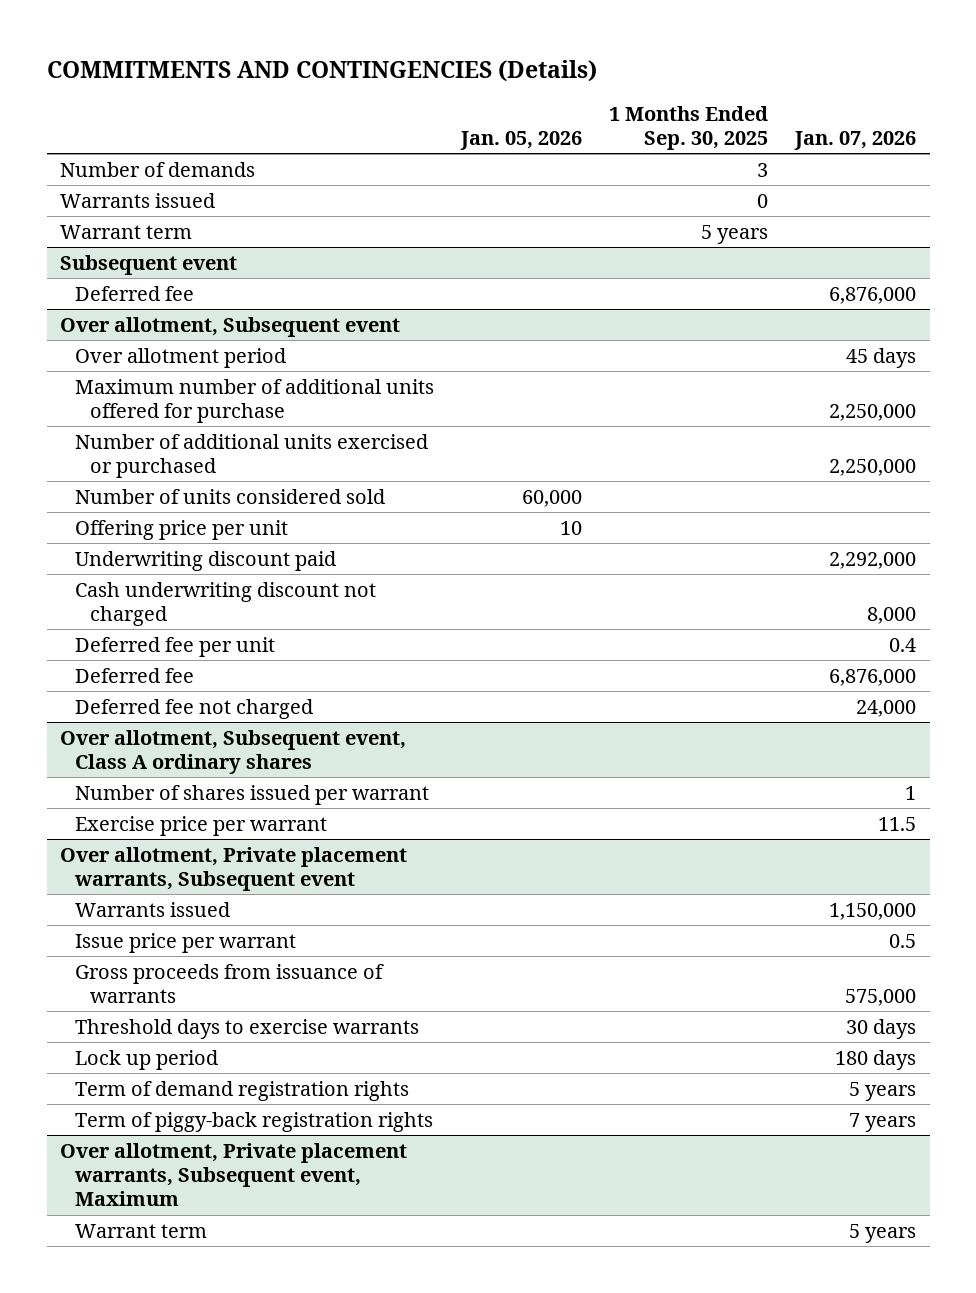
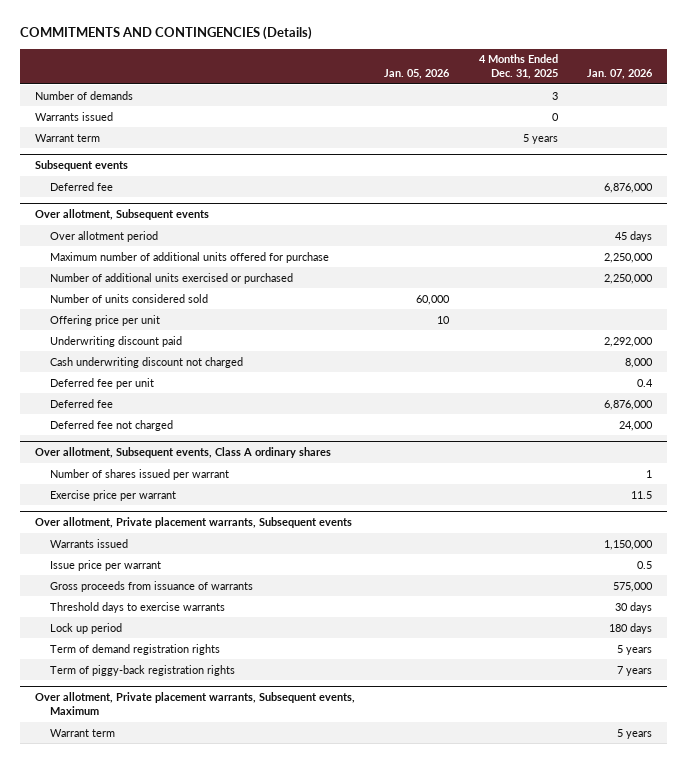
[609,105,769,151] 1 Months Ended Sep. 30, 2025 -> none
none -> [478,54,558,80] 4 Months Ended Dec. 31, 2025
[60,254,238,275] Subsequent event -> [34,160,128,172] Subsequent events
[60,316,401,337] Over allotment, Subsequent event -> [34,209,209,221] Over allotment, Subsequent events
[60,729,407,775] Over allotment, Subsequent event, Class A ordinary shares -> [34,447,331,459] Over allotment, Subsequent events, Class A ordinary shares
[60,846,408,892] Over allotment, Private placement warrants, Subsequent event -> [34,517,352,529] Over allotment, Private placement warrants, Subsequent events
[60,1142,408,1207] Over allotment, Private placement warrants, Subsequent event, Maximum -> [34,692,355,716] Over allotment, Private placement warrants, Subsequent events, Maximum

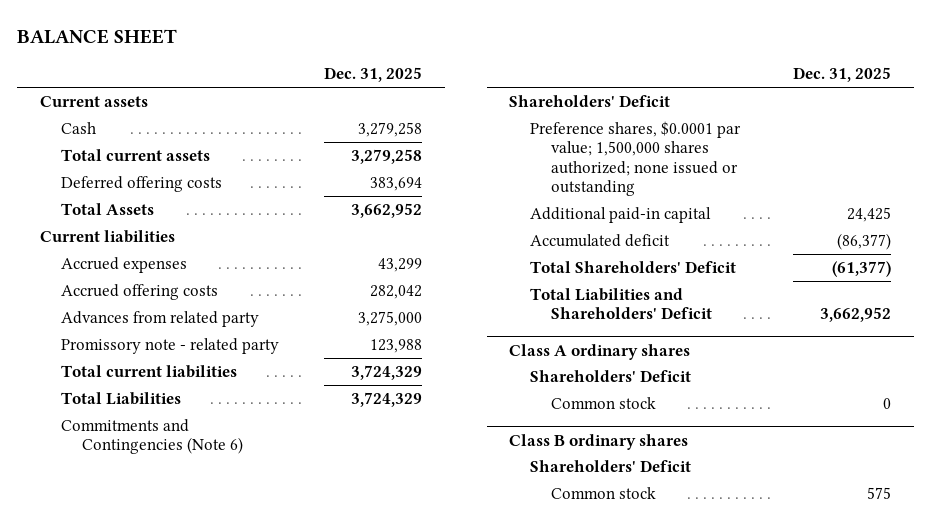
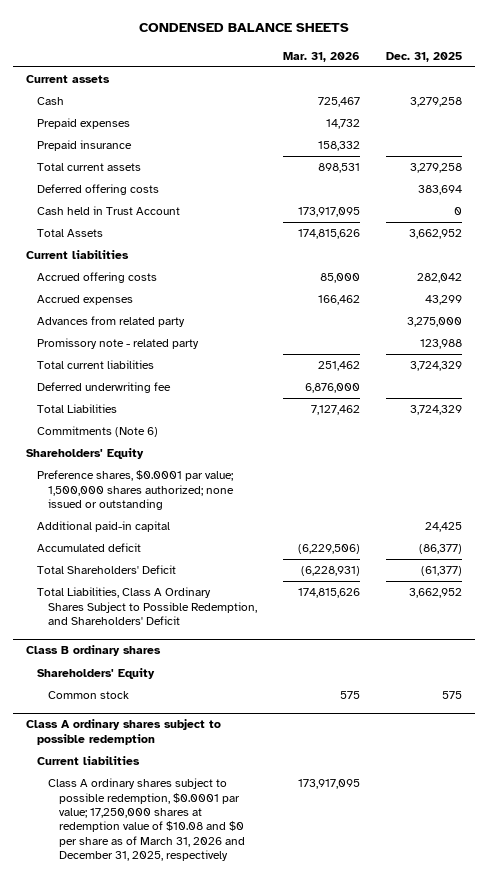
[17,29,178,45] BALANCE SHEET -> [139,23,350,33] CONDENSED BALANCE SHEETS
none -> [283,51,361,62] Mar. 31, 2026
none -> [37,118,131,130] Prepaid expenses
none -> [37,140,133,152] Prepaid insurance
none -> [37,206,181,216] Cash held in Trust Account
[60,256,187,273] Accrued expenses -> [37,295,134,306] Accrued expenses
none -> [37,382,172,394] Deferred underwriting fee
[60,418,243,455] Commitments and Contingencies (Note 6) -> [37,426,159,438] Commitments (Note 6)
[509,94,671,107] Shareholders' Deficit -> [26,448,145,460] Shareholders' Equity
[509,343,691,360] Class A ordinary shares -> none
[530,369,692,382] Shareholders' Deficit -> none
[551,396,657,409] Common stock -> none
[530,287,713,320] Total Liabilities and Shareholders' Deficit -> [37,587,258,625] Total Liabilities, Class A Ordinary Shares Subject to Possible Redemption, and Shareholders' Deficit
[530,459,692,472] Shareholders' Deficit -> [37,668,156,680] Shareholders' Equity
none -> [26,719,222,745] Class A ordinary shares subject to possible redemption
none -> [37,756,141,766] Current liabilities
none -> [48,778,246,861] Class A ordinary shares subject to possible redemption, $0.0001 par value; 17,250,000 shares at redemption value of $10.08 and $0 per share as of March 31, 2026 and December 31, 2025, respectively

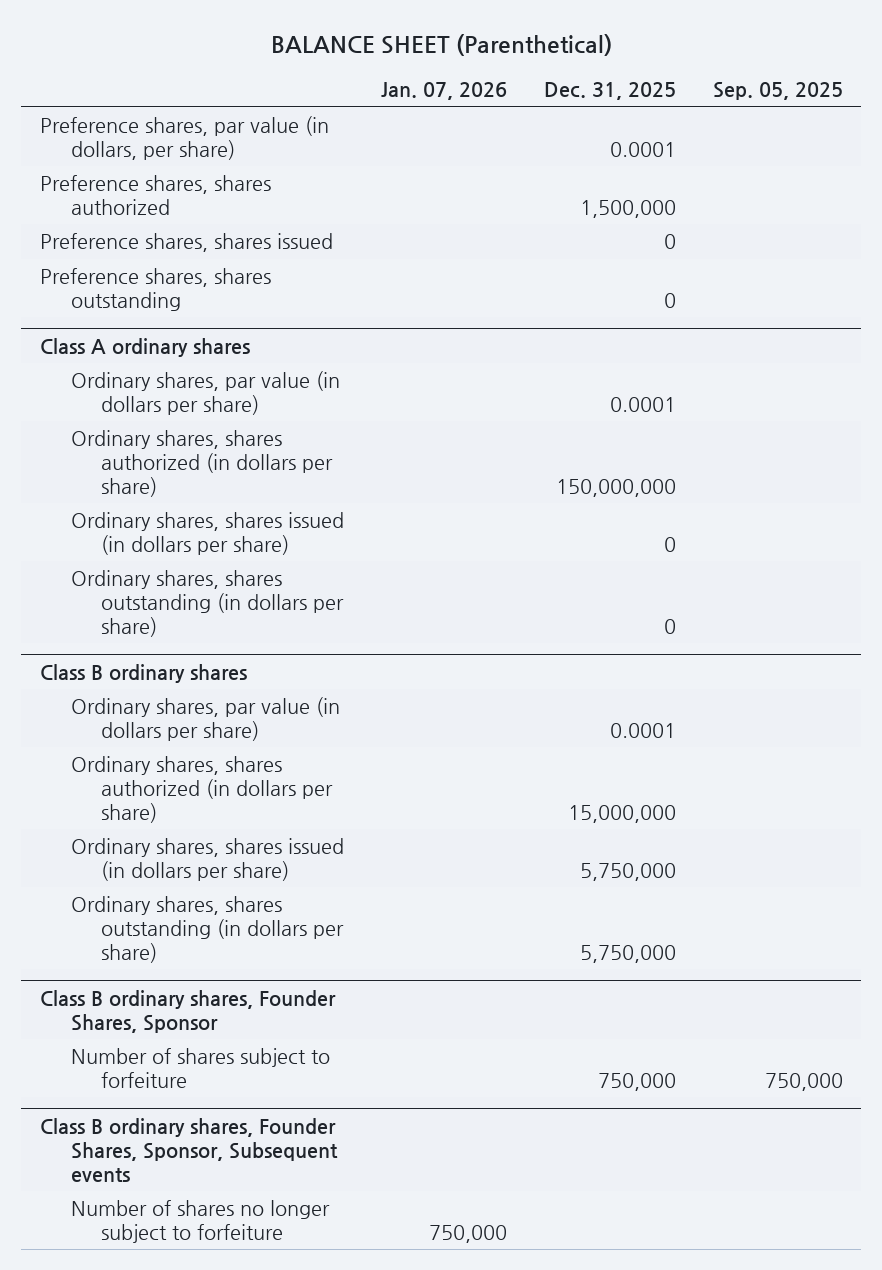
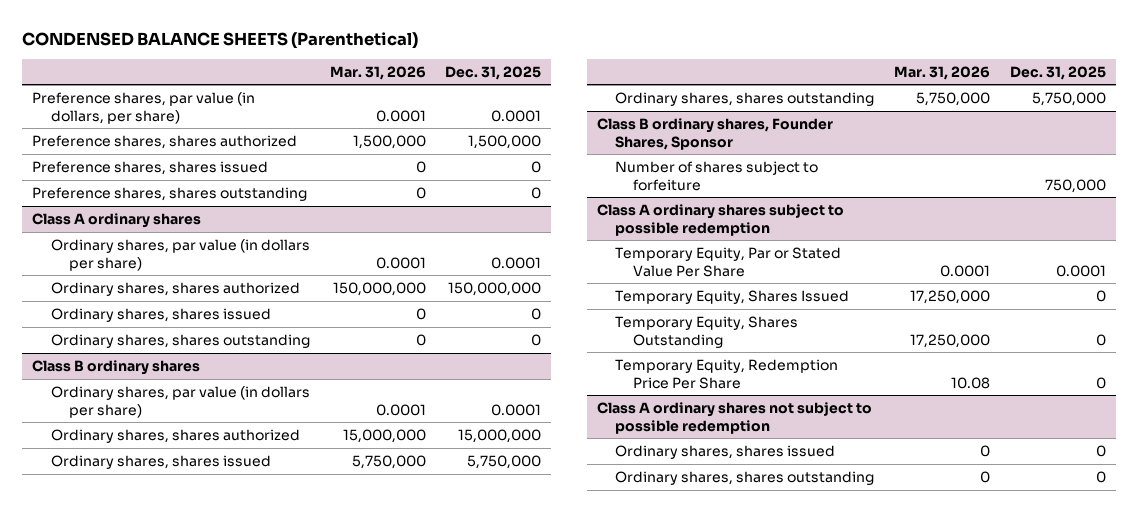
[271,33,613,56] BALANCE SHEET (Parenthetical) -> [22,31,419,49] CONDENSED BALANCE SHEETS (Parenthetical)
[380,82,507,101] Jan. 07, 2026 -> none
[712,82,843,101] Sep. 05, 2025 -> none
none -> [329,65,426,80] Mar. 31, 2026
[70,430,334,497] Ordinary shares, shares authorized (in dollars per share) -> [50,281,300,296] Ordinary shares, shares authorized
[70,512,344,556] Ordinary shares, shares issued (in dollars per share) -> [50,307,271,322] Ordinary shares, shares issued
[70,570,345,637] Ordinary shares, shares outstanding (in dollars per share) -> [50,333,310,348] Ordinary shares, shares outstanding
[70,756,334,823] Ordinary shares, shares authorized (in dollars per share) -> [50,428,300,443] Ordinary shares, shares authorized
[70,838,344,882] Ordinary shares, shares issued (in dollars per share) -> [50,454,271,469] Ordinary shares, shares issued
[70,896,345,963] Ordinary shares, shares outstanding (in dollars per share) -> [615,91,875,106] Ordinary shares, shares outstanding
[39,1118,338,1182] Class B ordinary shares, Founder Shares, Sponsor, Subsequent events -> none
[70,1200,330,1244] Number of shares no longer subject to forfeiture -> none
none -> [596,203,844,236] Class A ordinary shares subject to possible redemption
none -> [615,246,842,277] Temporary Equity, Par or Stated Value Per Share
none -> [615,289,850,304] Temporary Equity, Shares Issued
none -> [615,315,799,348] Temporary Equity, Shares Outstanding
none -> [615,358,839,389] Temporary Equity, Redemption Price Per Share
none -> [596,401,872,434] Class A ordinary shares not subject to possible redemption
none -> [615,444,836,459] Ordinary shares, shares issued
none -> [615,470,875,485] Ordinary shares, shares outstanding

